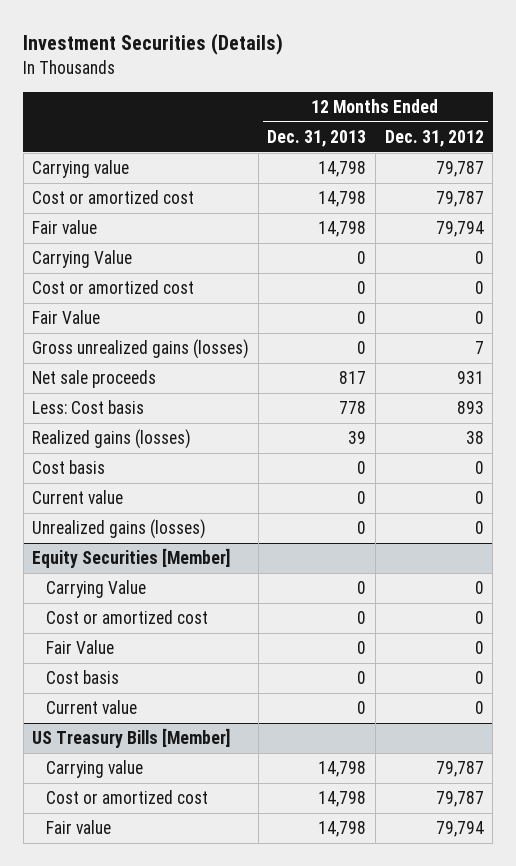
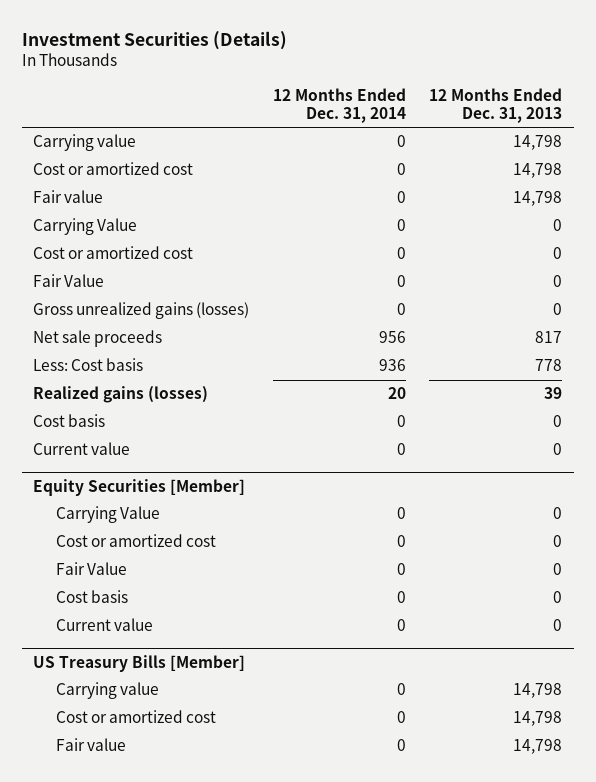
[384,130,484,148] Dec. 31, 2012 -> none
none -> [272,87,406,123] 12 Months Ended Dec. 31, 2014
[32,519,207,540] Unrealized gains (losses) -> none

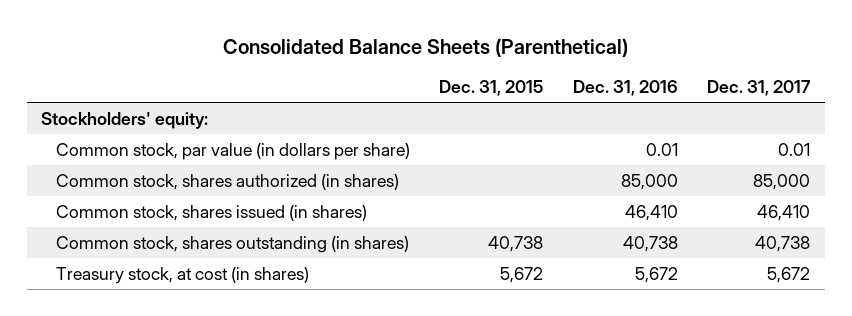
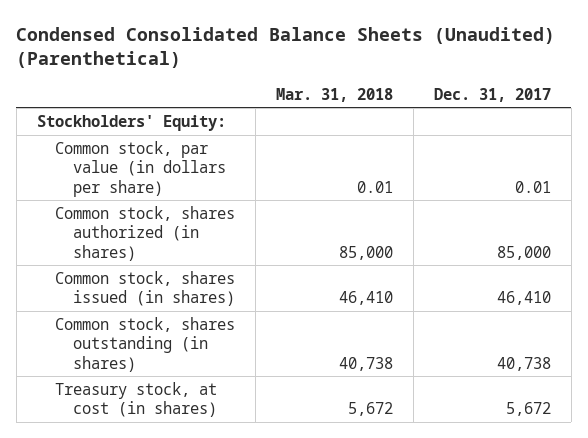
[222,37,628,57] Consolidated Balance Sheets (Parenthetical) -> [16,26,556,68] Condensed Consolidated Balance Sheets (Unaudited) (Parenthetical)
[439,80,544,97] Dec. 31, 2015 -> none
[572,80,678,97] Dec. 31, 2016 -> none
none -> [276,87,394,102] Mar. 31, 2018
[41,111,209,129] Stockholders' equity: -> [36,115,226,132] Stockholders' Equity:

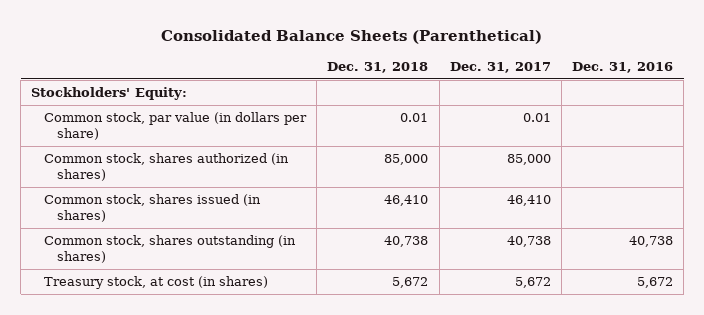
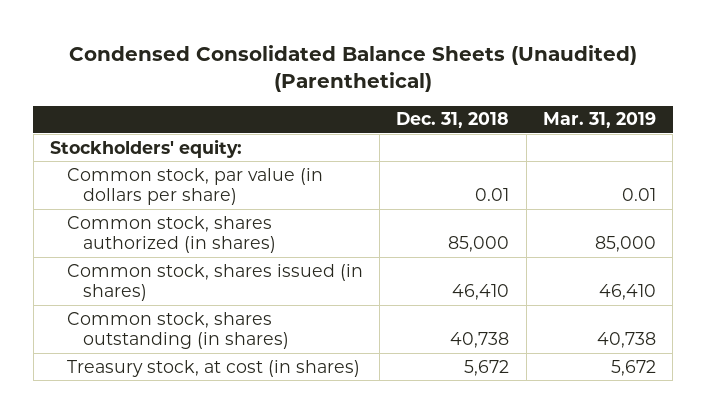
[161,29,543,44] Consolidated Balance Sheets (Parenthetical) -> [69,44,638,93] Condensed Consolidated Balance Sheets (Unaudited) (Parenthetical)
[449,62,551,74] Dec. 31, 2017 -> none
[572,62,674,74] Dec. 31, 2016 -> none
none -> [543,112,657,129] Mar. 31, 2019
[31,87,188,101] Stockholders' Equity: -> [50,138,243,158] Stockholders' equity:

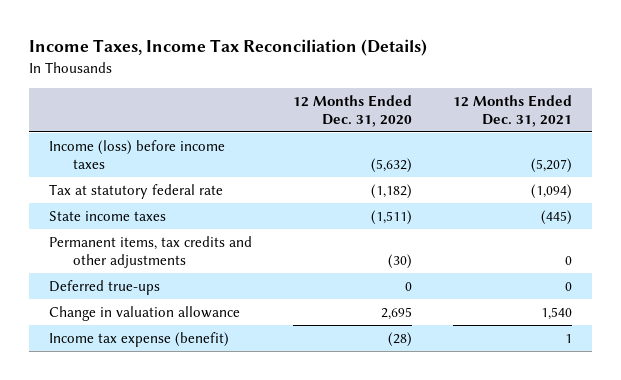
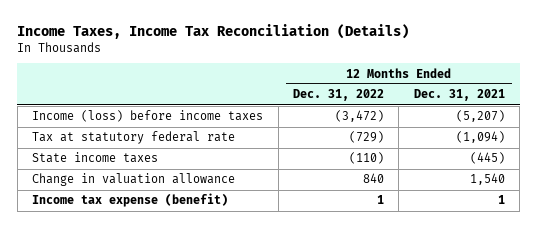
[293,95,413,127] 12 Months Ended Dec. 31, 2020 -> none
none -> [293,89,385,102] Dec. 31, 2022
[49,235,253,268] Permanent items, tax credits and other adjustments -> none
[49,279,161,295] Deferred true-ups -> none

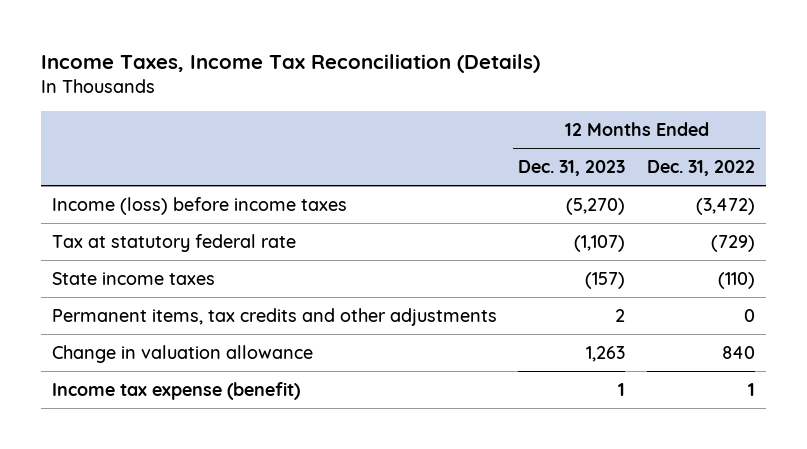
[413,89,505,102] Dec. 31, 2021 -> none
none -> [518,160,626,177] Dec. 31, 2023
none -> [51,307,497,326] Permanent items, tax credits and other adjustments

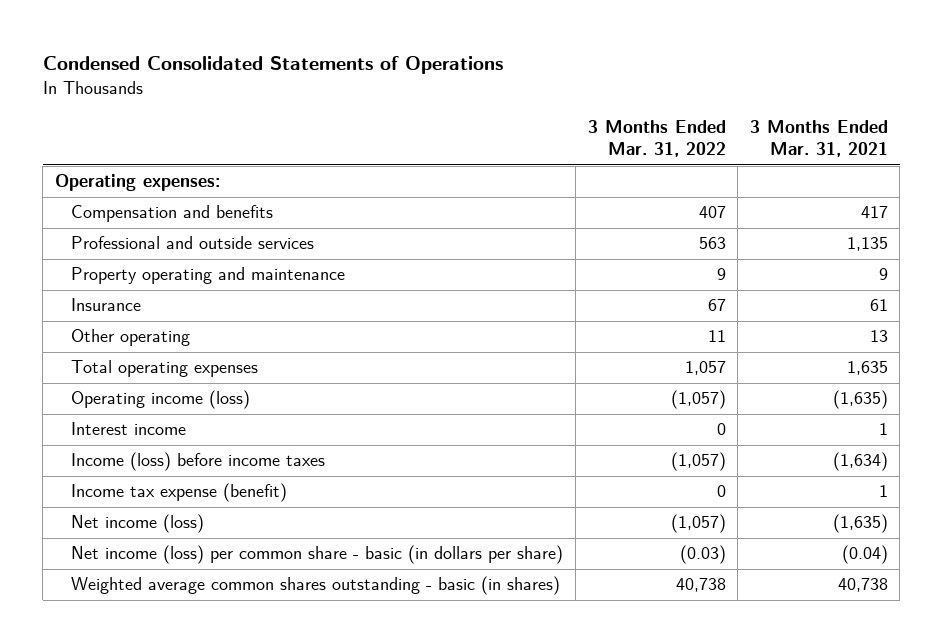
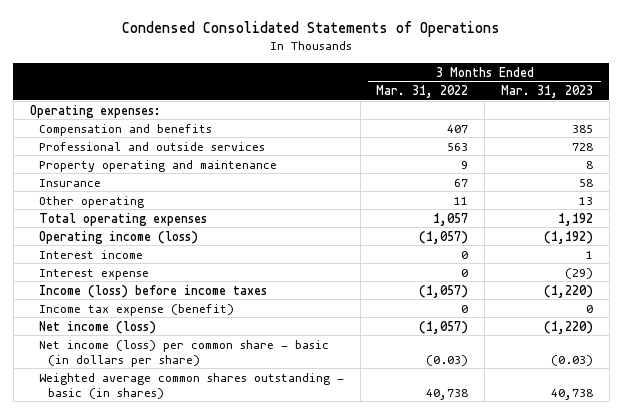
[749,120,888,158] 3 Months Ended Mar. 31, 2021 -> none
none -> [500,84,593,98] Mar. 31, 2023
none -> [38,268,149,280] Interest expense

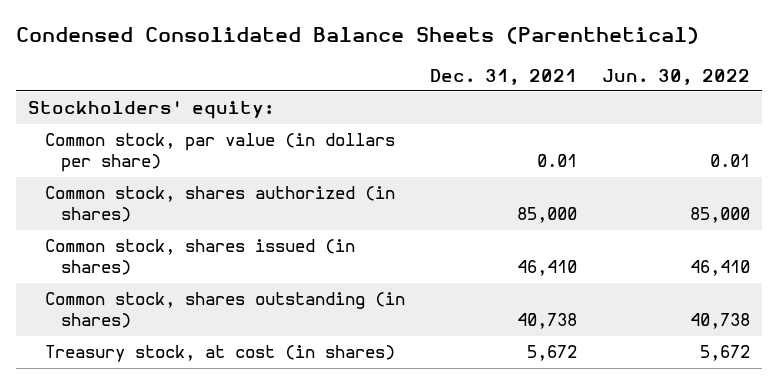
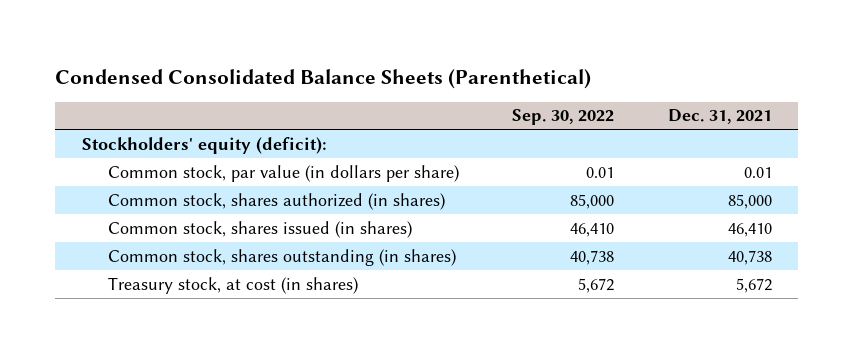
[601,68,750,85] Jun. 30, 2022 -> none
none -> [512,109,615,126] Sep. 30, 2022
[28,101,275,120] Stockholders' equity: -> [81,136,327,154] Stockholders' equity (deficit):

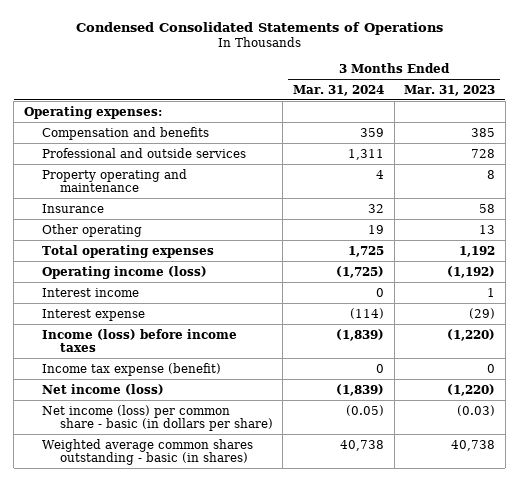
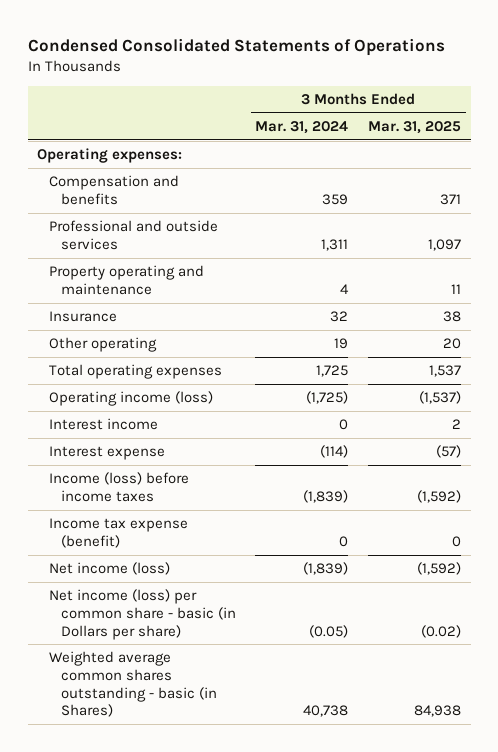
[404,84,496,96] Mar. 31, 2023 -> none
none -> [367,120,461,134] Mar. 31, 2025
[41,404,273,432] Net income (loss) per common share - basic (in dollars per share) -> [49,589,236,640] Net income (loss) per common share - basic (in Dollars per share)
[41,438,253,466] Weighted average common shares outstanding - basic (in shares) -> [49,651,217,718] Weighted average common shares outstanding - basic (in Shares)

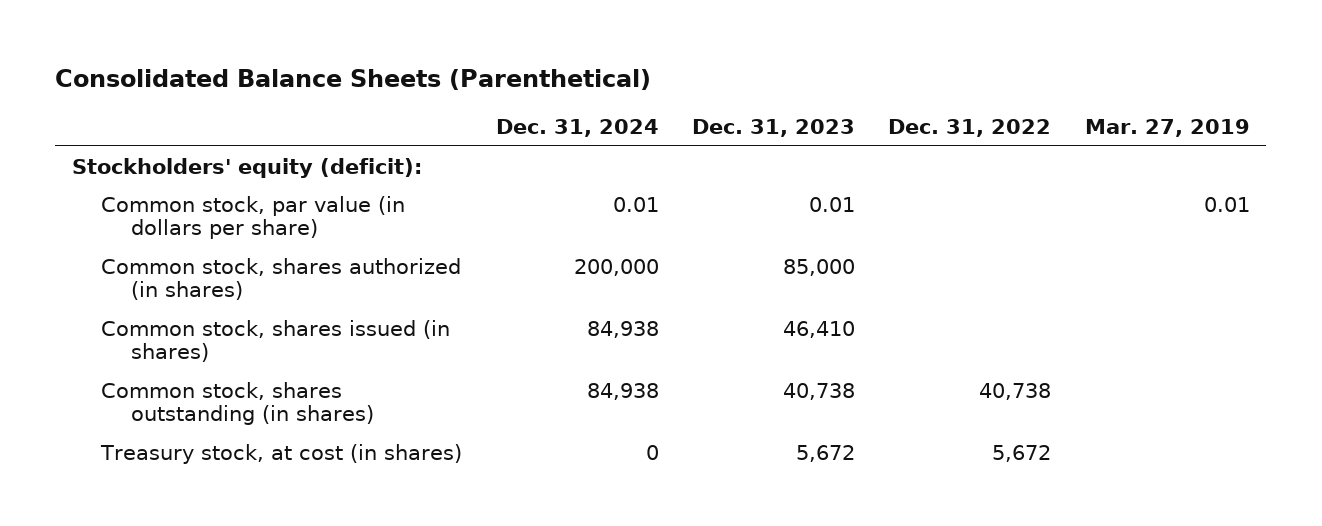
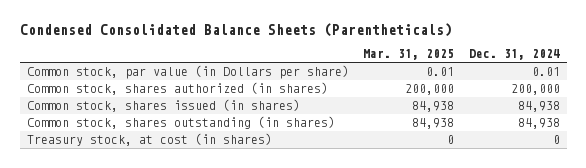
[55,68,652,90] Consolidated Balance Sheets (Parenthetical) -> [19,23,452,38] Condensed Consolidated Balance Sheets (Parentheticals)
[692,119,856,138] Dec. 31, 2023 -> none
[888,119,1052,138] Dec. 31, 2022 -> none
[1084,119,1250,138] Mar. 27, 2019 -> none
none -> [363,49,455,61] Mar. 31, 2025
[71,157,422,178] Stockholders' equity (deficit): -> none
[101,195,406,240] Common stock, par value (in dollars per share) -> [26,65,349,80] Common stock, par value (in Dollars per share)

